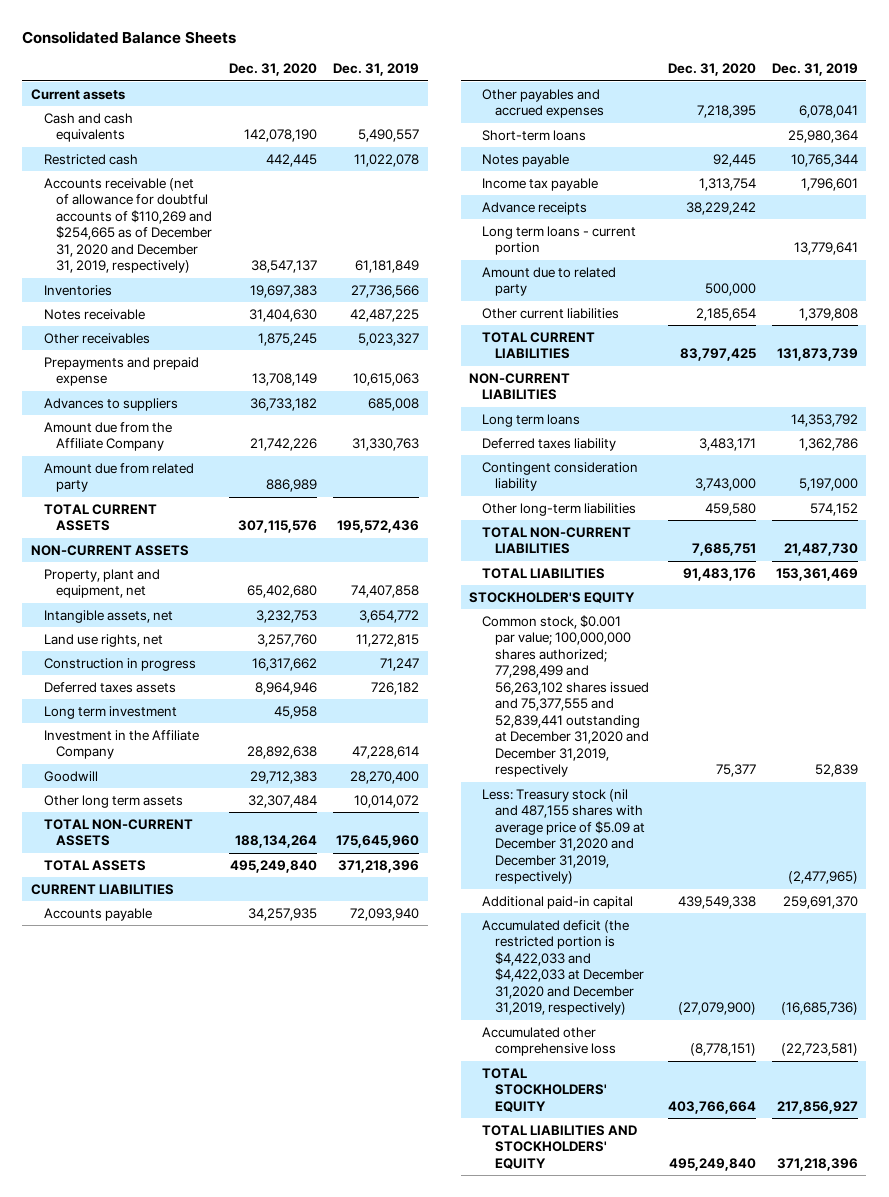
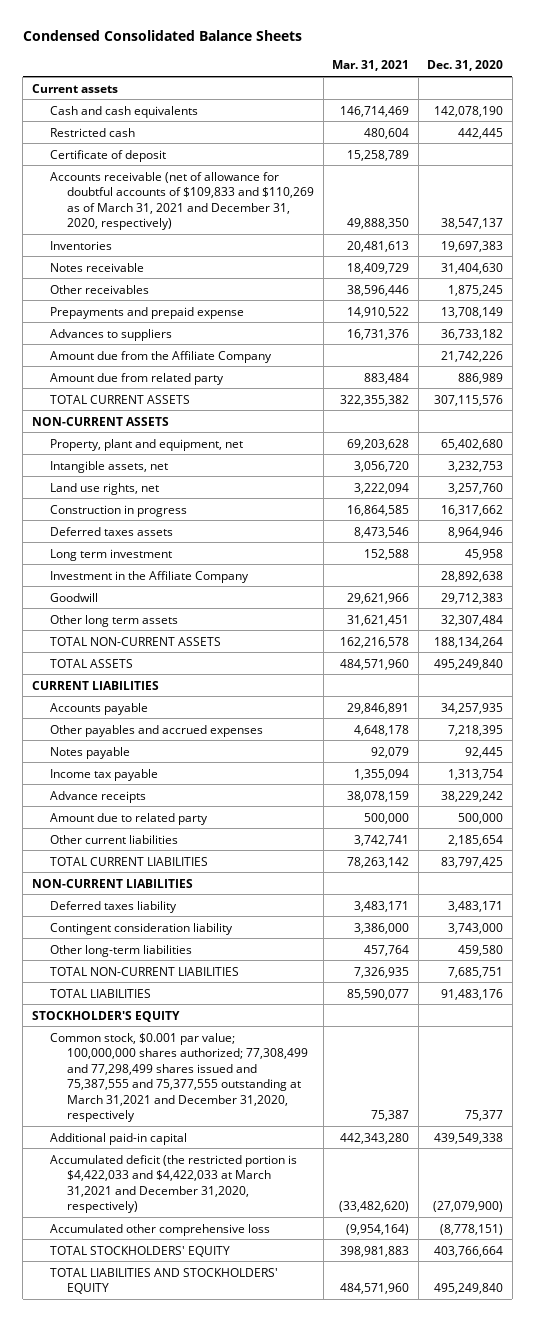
[22,31,237,45] Consolidated Balance Sheets -> [22,30,302,42] Condensed Consolidated Balance Sheets
[333,63,420,77] Dec. 31, 2019 -> none
none -> [332,60,410,72] Mar. 31, 2021
none -> [49,149,166,162] Certificate of deposit
[43,177,213,274] Accounts receivable (net of allowance for doubtful accounts of $110,269 and $254,665 as of December 31, 2020 and December 31, 2019, respectively) -> [49,171,315,231] Accounts receivable (net of allowance for doubtful accounts of $109,833 and $110,269 as of March 31, 2021 and December 31, 2020, respectively)
[482,129,587,141] Short-term loans -> none
[482,225,637,256] Long term loans - current portion -> none
[482,413,581,427] Long term loans -> none
[482,788,646,885] Less: Treasury stock (nil and 487,155 shares with average price of $5.09 at December 31,2020 and December 31,2019, respectively) -> none
[482,614,650,778] Common stock, $0.001 par value; 100,000,000 shares authorized; 77,298,499 and 56,263,102 shares issued and 75,377,555 and 52,839,441 outstanding at December 31,2020 and December 31,2019, respectively -> [49,1032,309,1123] Common stock, $0.001 par value; 100,000,000 shares authorized; 77,308,499 and 77,298,499 shares issued and 75,387,555 and 75,377,555 outstanding at March 31,2021 and December 31,2020, respectively
[482,919,645,1016] Accumulated deficit (the restricted portion is $4,422,033 and $4,422,033 at December 31,2020 and December 31,2019, respectively) -> [49,1154,297,1214] Accumulated deficit (the restricted portion is $4,422,033 and $4,422,033 at March 31,2021 and December 31,2020, respectively)

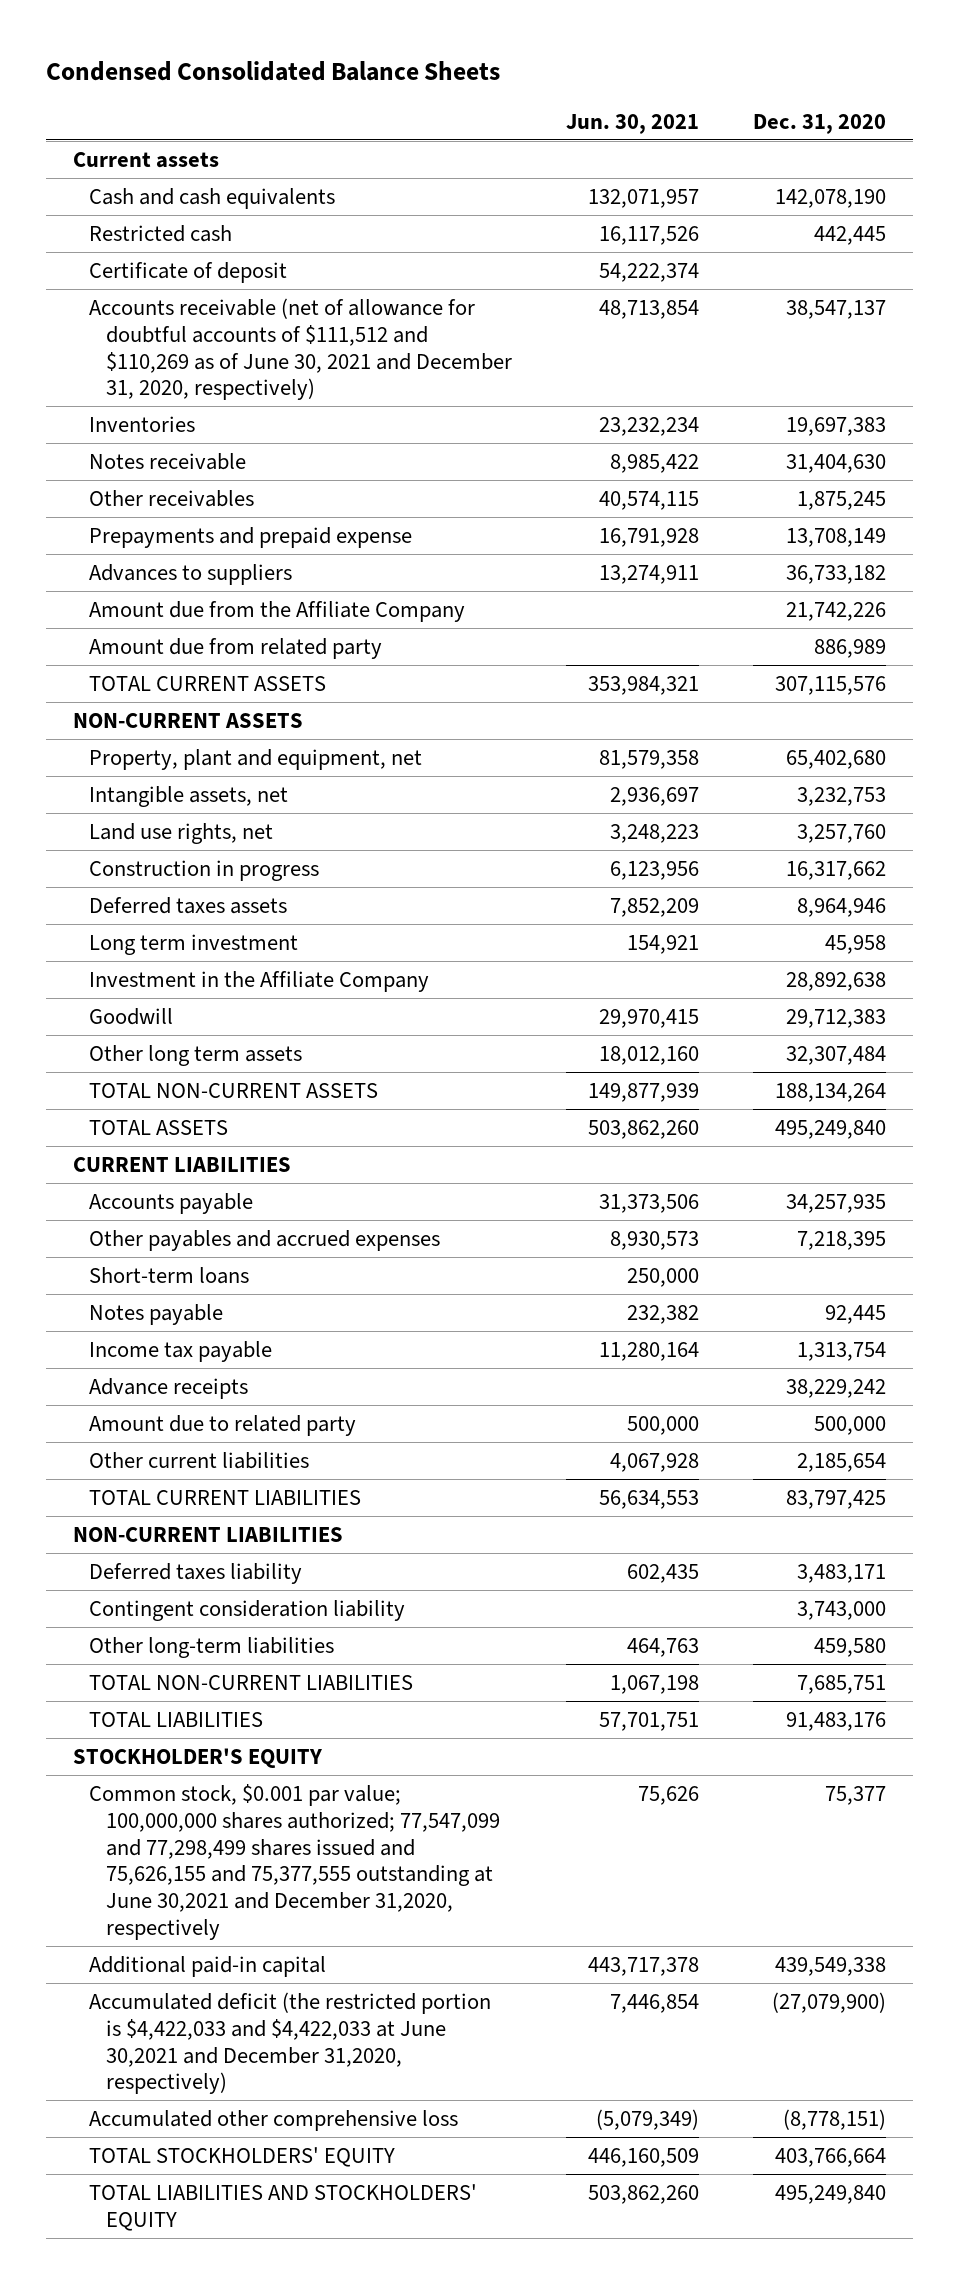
[332,60,410,72] Mar. 31, 2021 -> none
none -> [565,113,699,134] Jun. 30, 2021
[49,171,315,231] Accounts receivable (net of allowance for doubtful accounts of $109,833 and $110,269 as of March 31, 2021 and December 31, 2020, respectively) -> [89,297,512,401] Accounts receivable (net of allowance for doubtful accounts of $111,512 and $110,269 as of June 30, 2021 and December 31, 2020, respectively)
none -> [89,1266,250,1284] Short-term loans
[49,1032,309,1123] Common stock, $0.001 par value; 100,000,000 shares authorized; 77,308,499 and 77,298,499 shares issued and 75,387,555 and 75,377,555 outstanding at March 31,2021 and December 31,2020, respectively -> [89,1783,500,1941] Common stock, $0.001 par value; 100,000,000 shares authorized; 77,547,099 and 77,298,499 shares issued and 75,626,155 and 75,377,555 outstanding at June 30,2021 and December 31,2020, respectively
[49,1154,297,1214] Accumulated deficit (the restricted portion is $4,422,033 and $4,422,033 at March 31,2021 and December 31,2020, respectively) -> [89,1991,492,2095] Accumulated deficit (the restricted portion is $4,422,033 and $4,422,033 at June 30,2021 and December 31,2020, respectively)

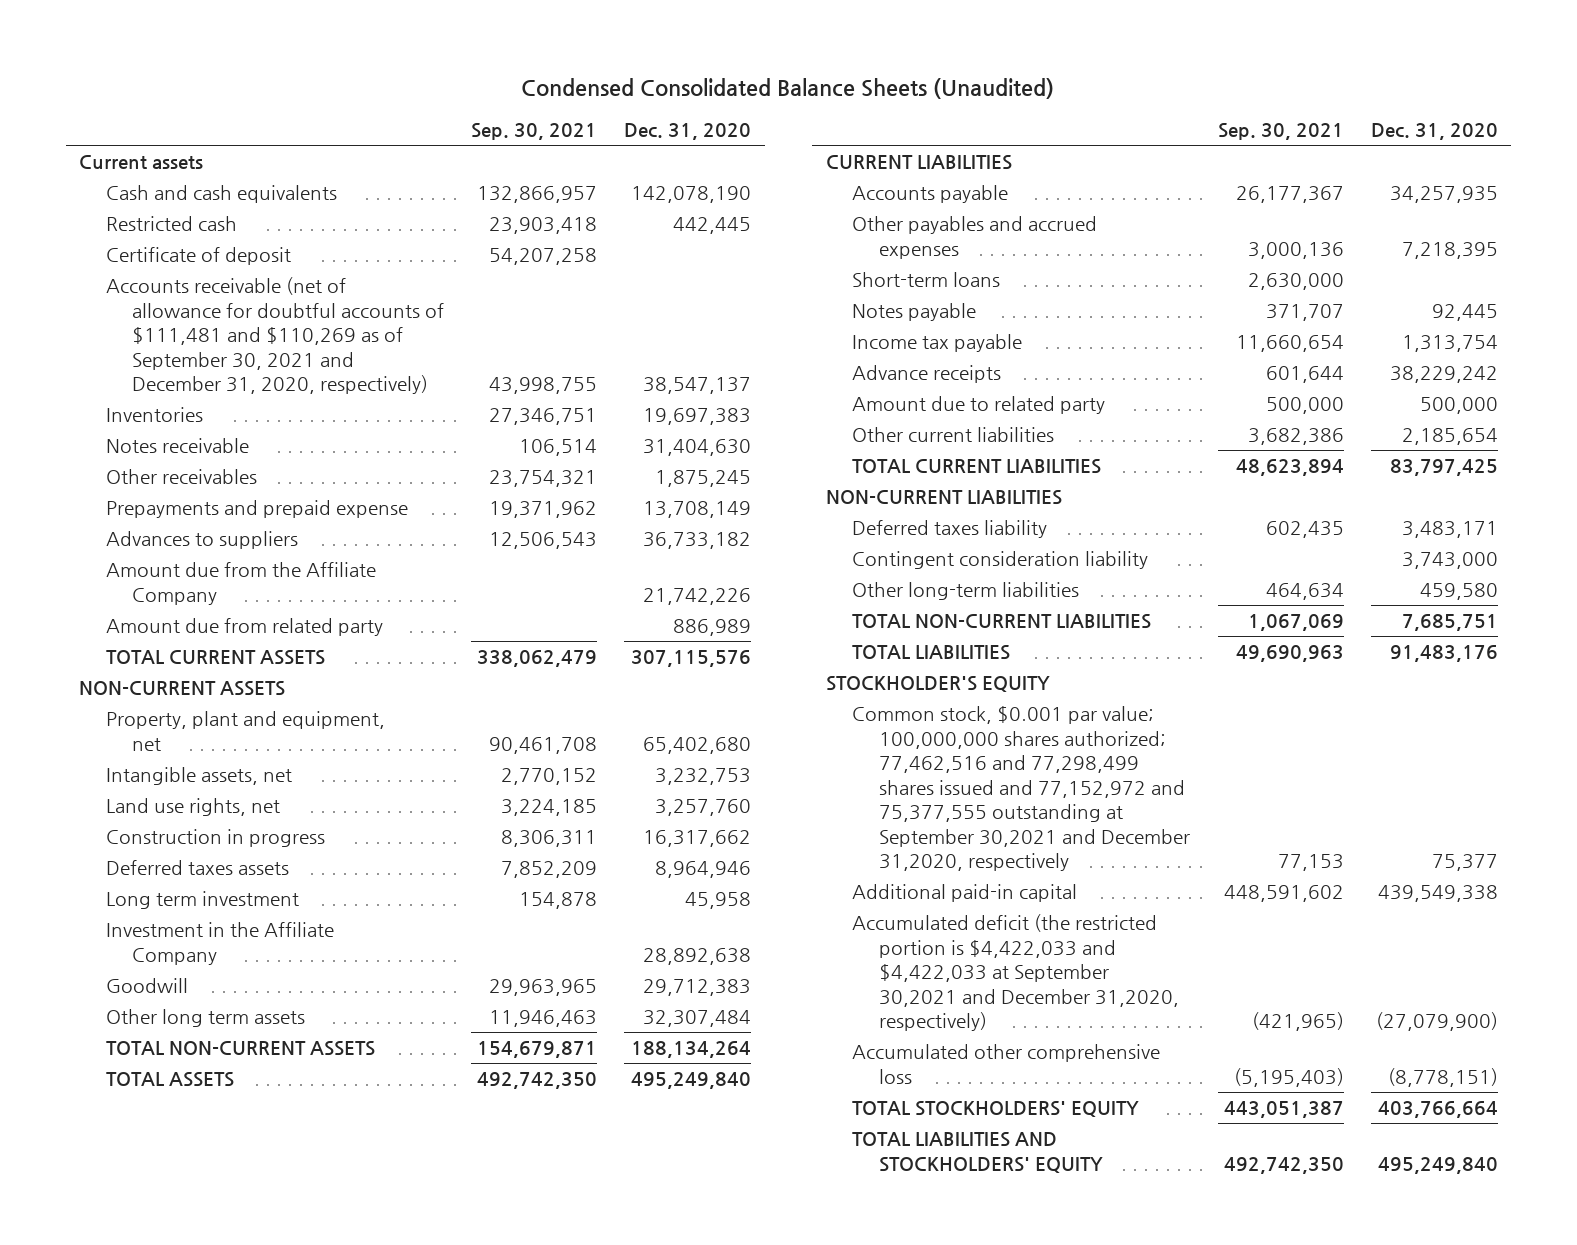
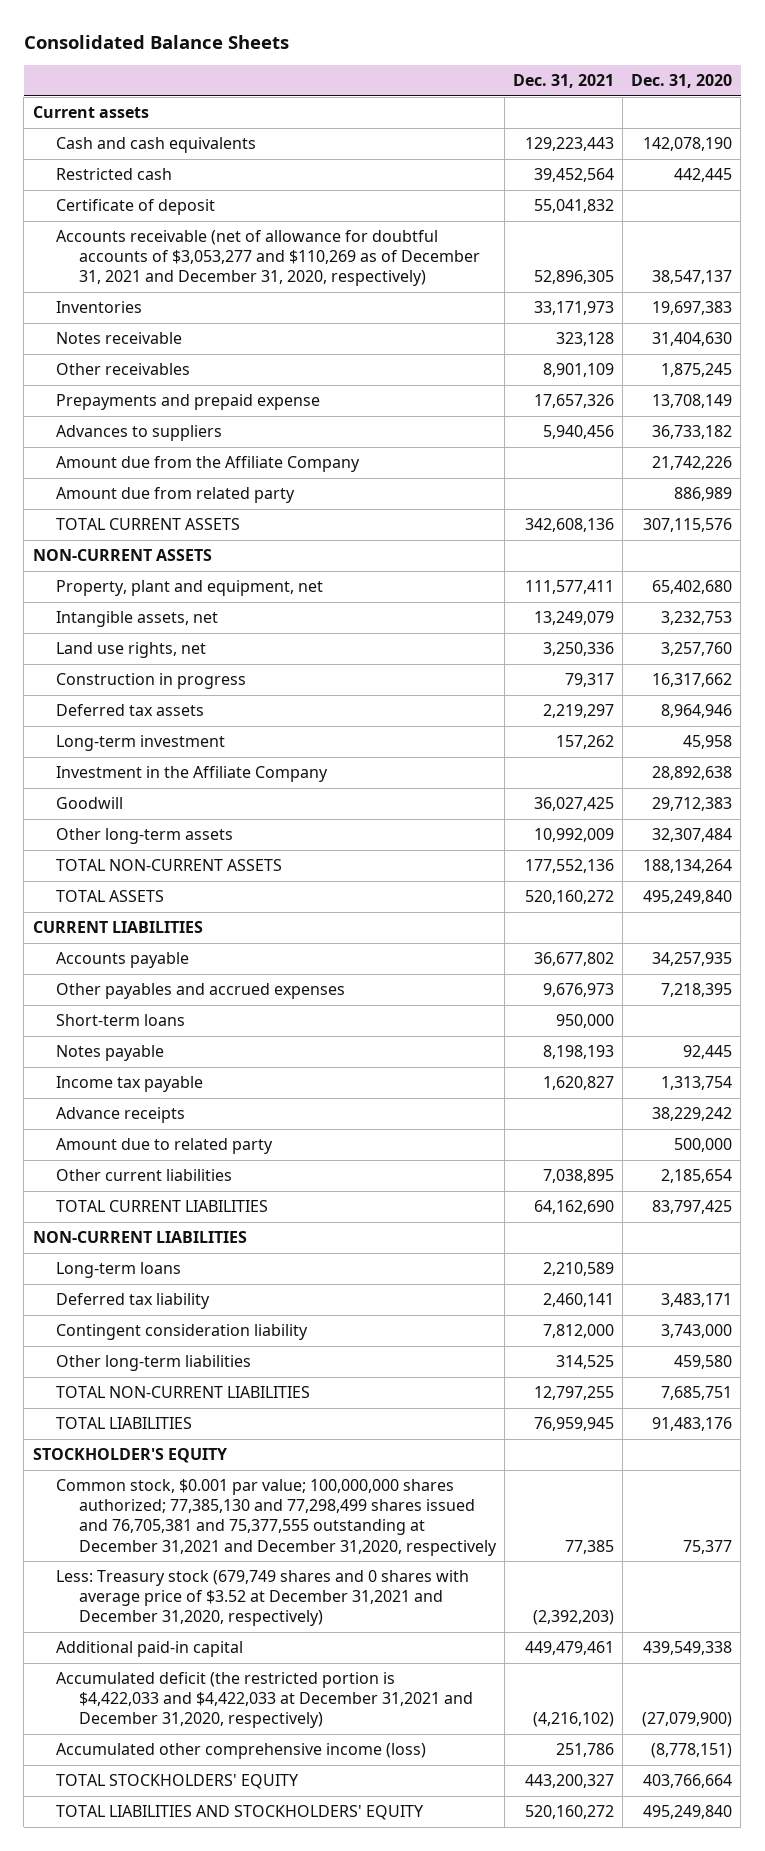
[521,78,1055,100] Condensed Consolidated Balance Sheets (Unaudited) -> [23,35,289,50] Consolidated Balance Sheets
[471,123,598,141] Sep. 30, 2021 -> none
none -> [512,74,614,89] Dec. 31, 2021
[105,277,445,395] Accounts receivable (net of allowance for doubtful accounts of $111,481 and $110,269 as of September 30, 2021 and December 31, 2020, respectively) -> [55,230,480,287] Accounts receivable (net of allowance for doubtful accounts of $3,053,277 and $110,269 as of December 31, 2021 and December 31, 2020, respectively)
[105,860,289,876] Deferred taxes assets -> [55,704,204,717] Deferred tax assets
[105,891,299,910] Long term investment -> [55,735,225,752] Long-term investment
[105,1009,305,1028] Other long term assets -> [55,828,233,845] Other long-term assets
none -> [55,1262,181,1279] Long-term loans
[852,520,1048,539] Deferred taxes liability -> [55,1293,210,1310] Deferred tax liability
[852,706,1191,872] Common stock, $0.001 par value; 100,000,000 shares authorized; 77,462,516 and 77,298,499 shares issued and 77,152,972 and 75,377,555 outstanding at September 30,2021 and December 31,2020, respectively -> [55,1479,497,1556] Common stock, $0.001 par value; 100,000,000 shares authorized; 77,385,130 and 77,298,499 shares issued and 76,705,381 and 75,377,555 outstanding at December 31,2021 and December 31,2020, respectively
none -> [55,1570,469,1627] Less: Treasury stock (679,749 shares and 0 shares with average price of $3.52 at December 31,2021 and December 31,2020, respectively)
[852,914,1180,1032] Accumulated deficit (the restricted portion is $4,422,033 and $4,422,033 at September 30,2021 and December 31,2020, respectively) -> [55,1672,473,1729] Accumulated deficit (the restricted portion is $4,422,033 and $4,422,033 at December 31,2021 and December 31,2020, respectively)
[852,1044,1161,1084] Accumulated other comprehensive loss -> [55,1743,426,1760] Accumulated other comprehensive income (loss)

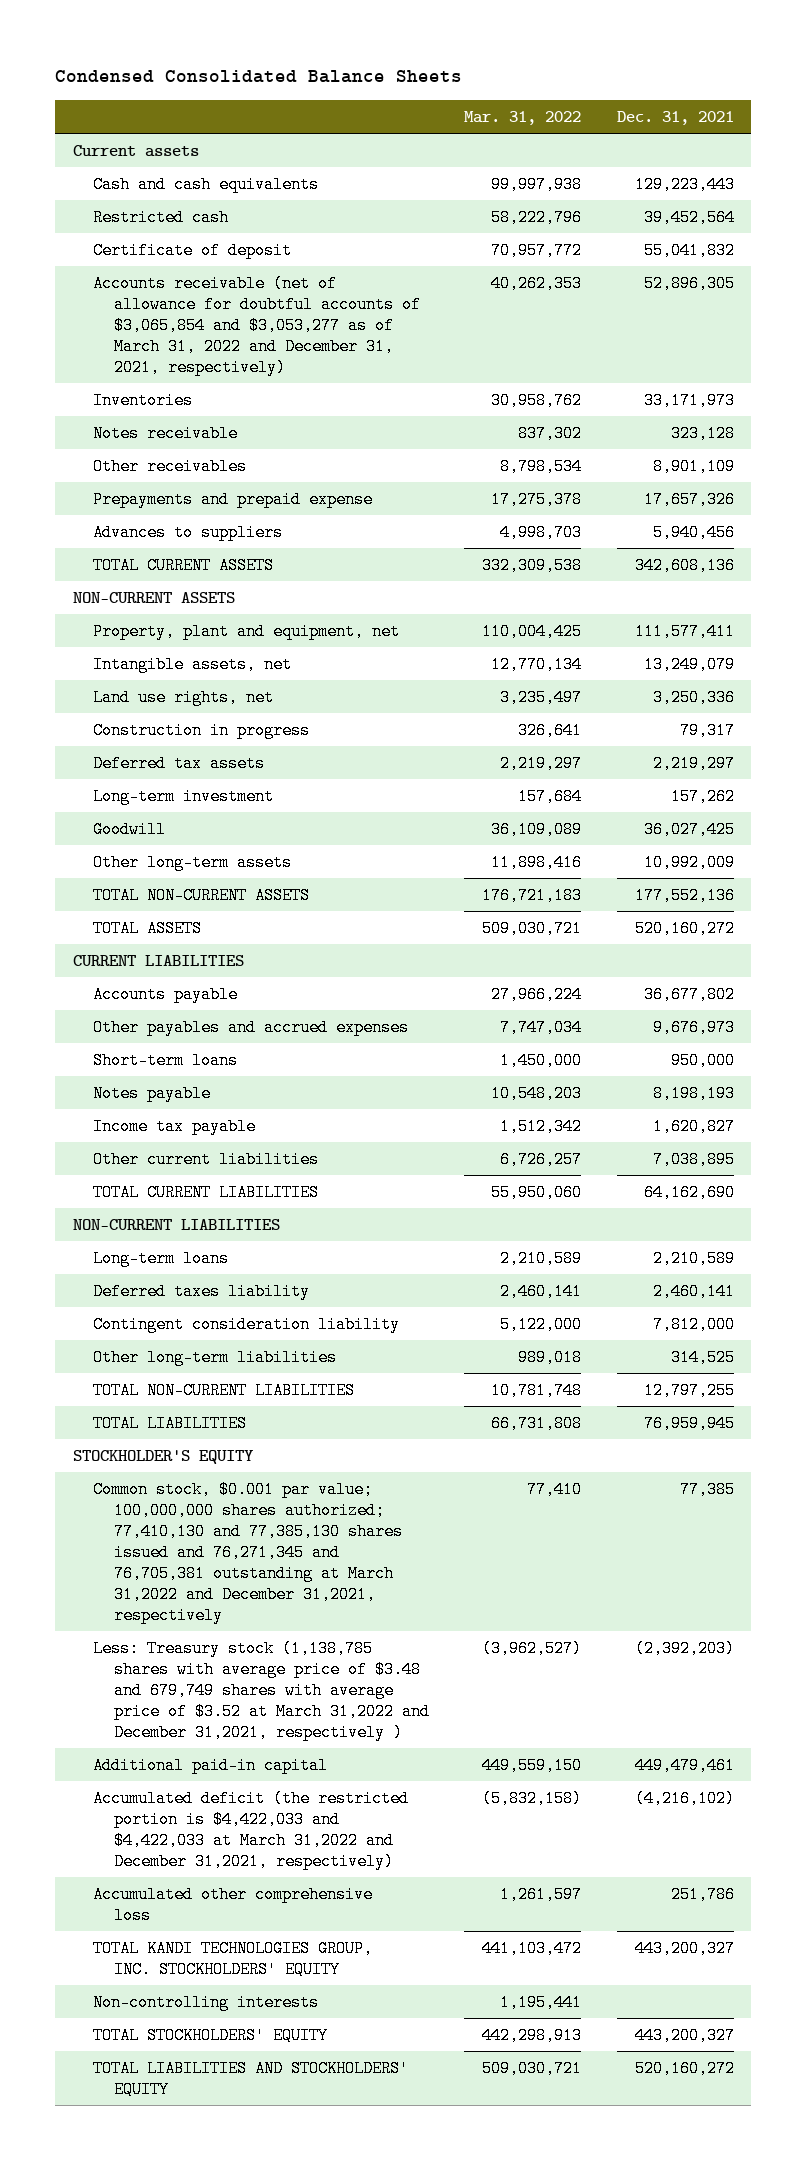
[23,35,289,50] Consolidated Balance Sheets -> [55,70,463,84] Condensed Consolidated Balance Sheets
[631,74,733,89] Dec. 31, 2020 -> none
none -> [464,110,582,125] Mar. 31, 2022
[55,230,480,287] Accounts receivable (net of allowance for doubtful accounts of $3,053,277 and $110,269 as of December 31, 2021 and December 31, 2020, respectively) -> [93,274,421,376] Accounts receivable (net of allowance for doubtful accounts of $3,065,854 and $3,053,277 as of March 31, 2022 and December 31, 2021, respectively)
[55,456,360,473] Amount due from the Affiliate Company -> none
[55,487,295,504] Amount due from related party -> none
[55,766,328,783] Investment in the Affiliate Company -> none
[55,1107,185,1124] Advance receipts -> none
[55,1138,273,1155] Amount due to related party -> none
[55,1293,210,1310] Deferred tax liability -> [93,1282,311,1300] Deferred taxes liability
[55,1479,497,1556] Common stock, $0.001 par value; 100,000,000 shares authorized; 77,385,130 and 77,298,499 shares issued and 76,705,381 and 75,377,555 outstanding at December 31,2021 and December 31,2020, respectively -> [93,1480,403,1624] Common stock, $0.001 par value; 100,000,000 shares authorized; 77,410,130 and 77,385,130 shares issued and 76,271,345 and 76,705,381 outstanding at March 31,2022 and December 31,2021, respectively
[55,1570,469,1627] Less: Treasury stock (679,749 shares and 0 shares with average price of $3.52 at December 31,2021 and December 31,2020, respectively) -> [93,1639,430,1741] Less: Treasury stock (1,138,785 shares with average price of $3.48 and 679,749 shares with average price of $3.52 at March 31,2022 and December 31,2021, respectively )
[55,1672,473,1729] Accumulated deficit (the restricted portion is $4,422,033 and $4,422,033 at December 31,2021 and December 31,2020, respectively) -> [93,1789,410,1870] Accumulated deficit (the restricted portion is $4,422,033 and $4,422,033 at March 31,2022 and December 31,2021, respectively)
[55,1743,426,1760] Accumulated other comprehensive income (loss) -> [93,1885,374,1924] Accumulated other comprehensive loss
none -> [93,1939,374,1978] TOTAL KANDI TECHNOLOGIES GROUP, INC. STOCKHOLDERS' EQUITY
none -> [93,1993,320,2011] Non-controlling interests

